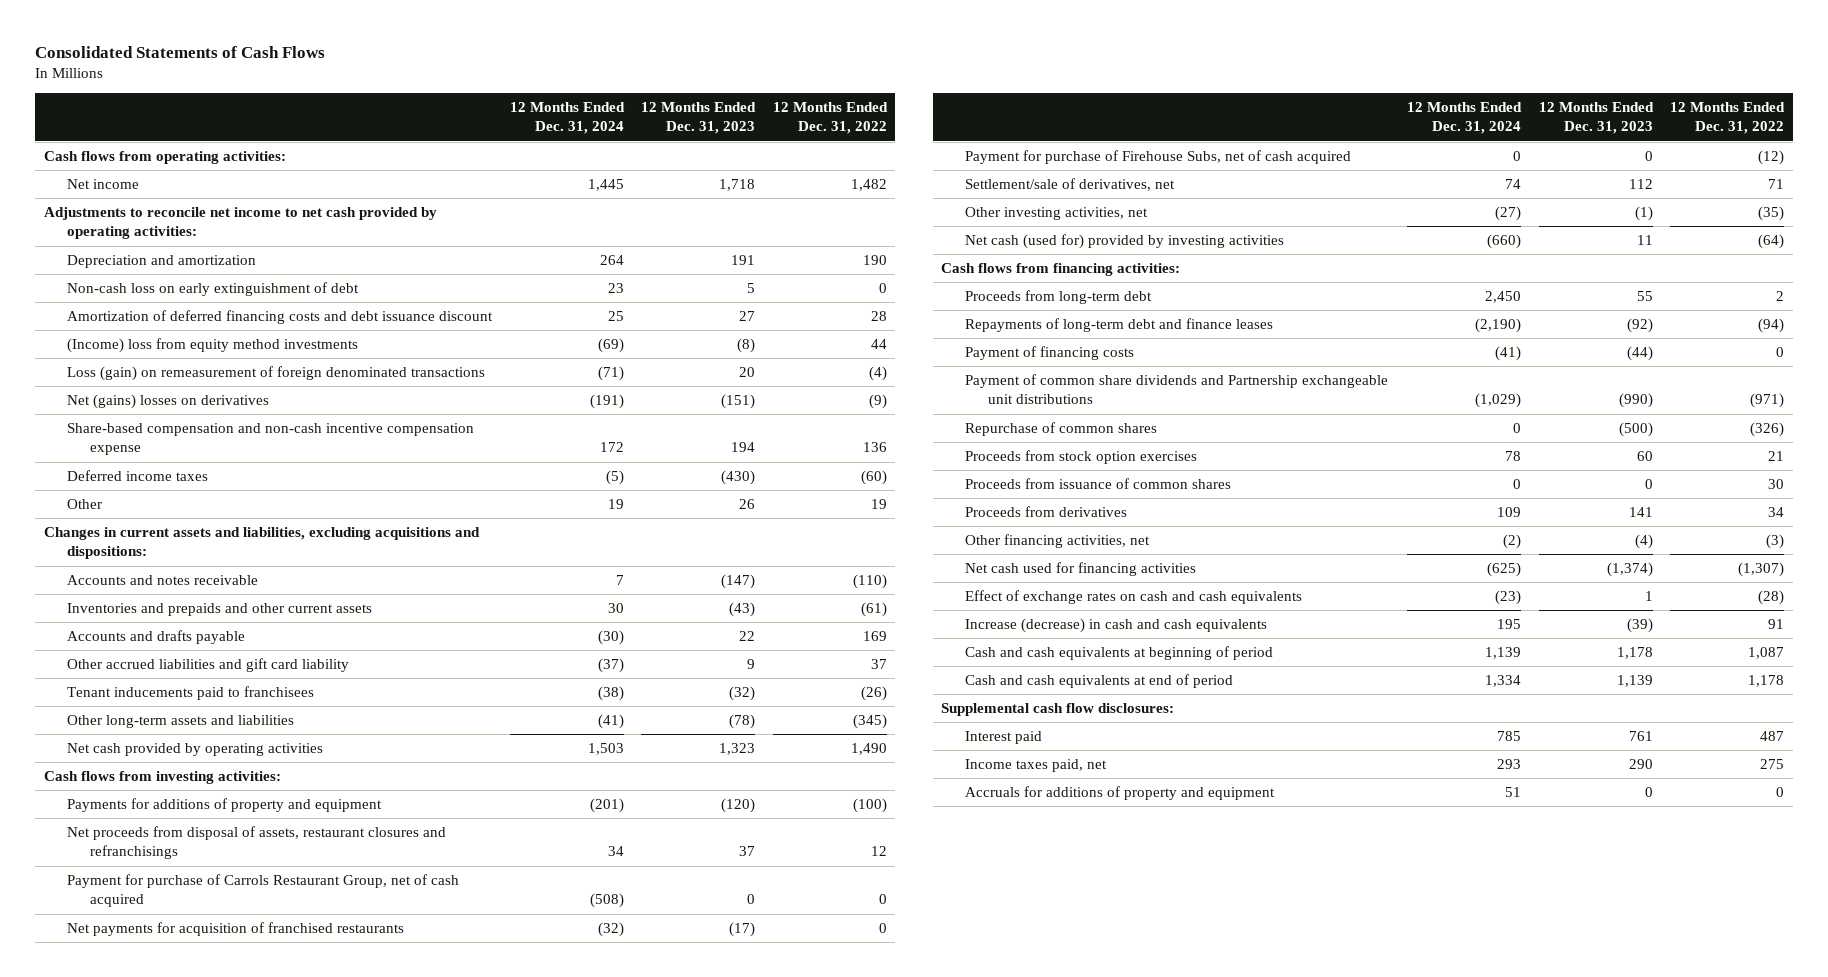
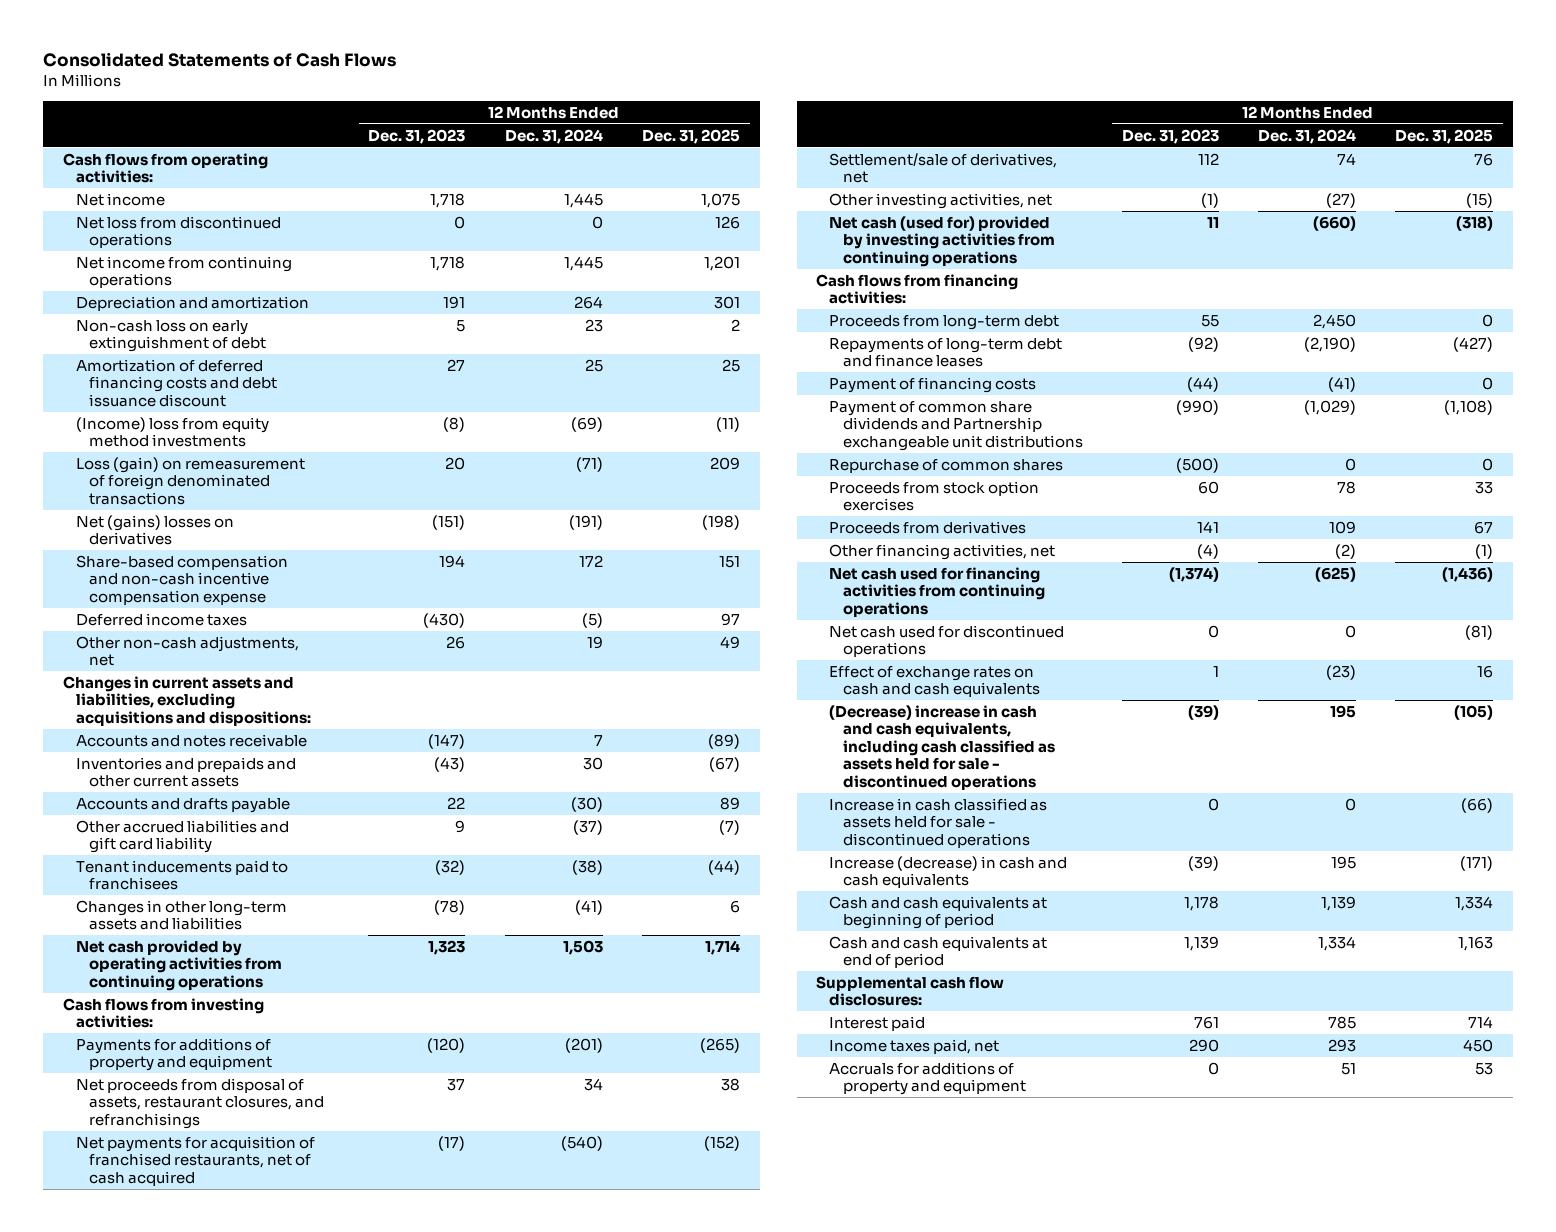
[772,102,888,135] 12 Months Ended Dec. 31, 2022 -> none
none -> [641,128,740,144] Dec. 31, 2025
[43,206,437,240] Adjustments to reconcile net income to net cash provided by operating activities: -> none
none -> [75,215,281,249] Net loss from discontinued operations
none -> [75,255,292,289] Net income from continuing operations
[67,498,103,509] Other -> [75,635,299,667] Other non-cash adjustments, net
[67,714,295,728] Other long-term assets and liabilities -> [75,899,287,931] Changes in other long-term assets and liabilities
[67,742,324,756] Net cash provided by operating activities -> [75,939,283,991] Net cash provided by operating activities from continuing operations
[67,921,405,936] Net payments for acquisition of franchised restaurants -> none
[964,149,1351,164] Payment for purchase of Firehouse Subs, net of cash acquired -> none
[67,825,447,860] Net proceeds from disposal of assets, restaurant closures and refranchisings -> [75,1077,325,1129] Net proceeds from disposal of assets, restaurant closures, and refranchisings
[67,873,460,908] Payment for purchase of Carrols Restaurant Group, net of cash acquired -> [75,1135,315,1186] Net payments for acquisition of franchised restaurants, net of cash acquired
[589,893,624,909] (508) -> [560,1135,603,1151] (540)
[747,894,756,905] 0 -> [438,1135,466,1151] (17)
[964,233,1284,249] Net cash (used for) provided by investing activities -> [829,215,1055,267] Net cash (used for) provided by investing activities from continuing operations
[964,477,1231,489] Proceeds from issuance of common shares -> none
[964,561,1196,576] Net cash used for financing activities -> [829,566,1045,617] Net cash used for financing activities from continuing operations
none -> [829,624,1065,658] Net cash used for discontinued operations
none -> [829,704,1055,791] (Decrease) increase in cash and cash equivalents, including cash classified as assets held for sale - discontinued operations
none -> [829,797,1048,848] Increase in cash classified as assets held for sale - discontinued operations

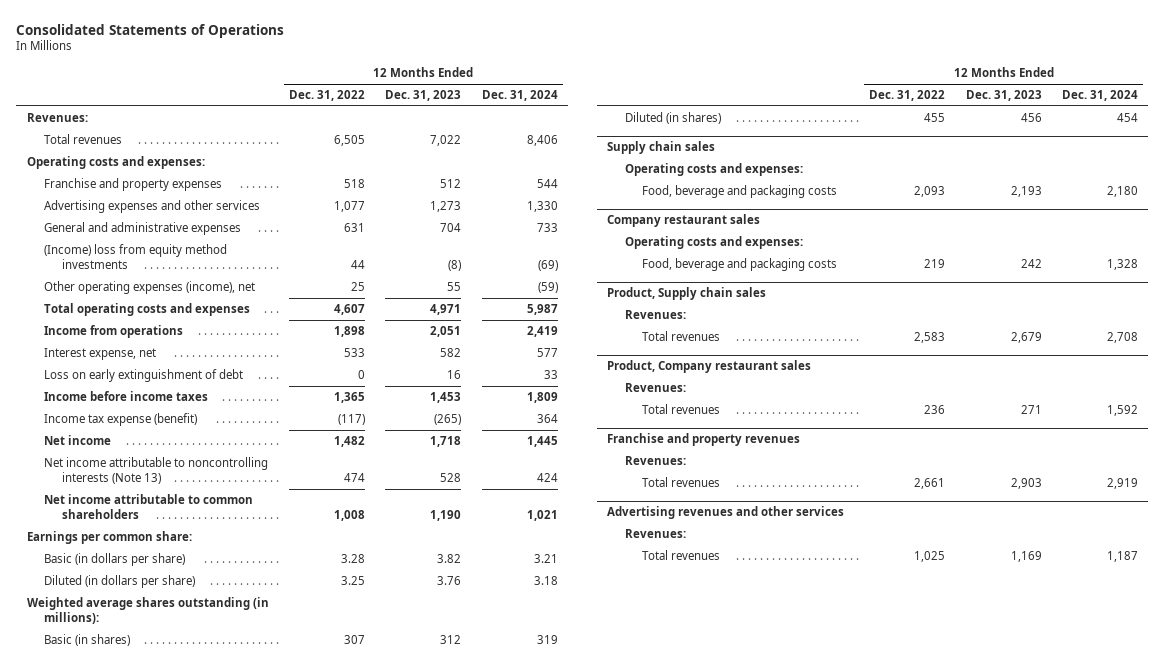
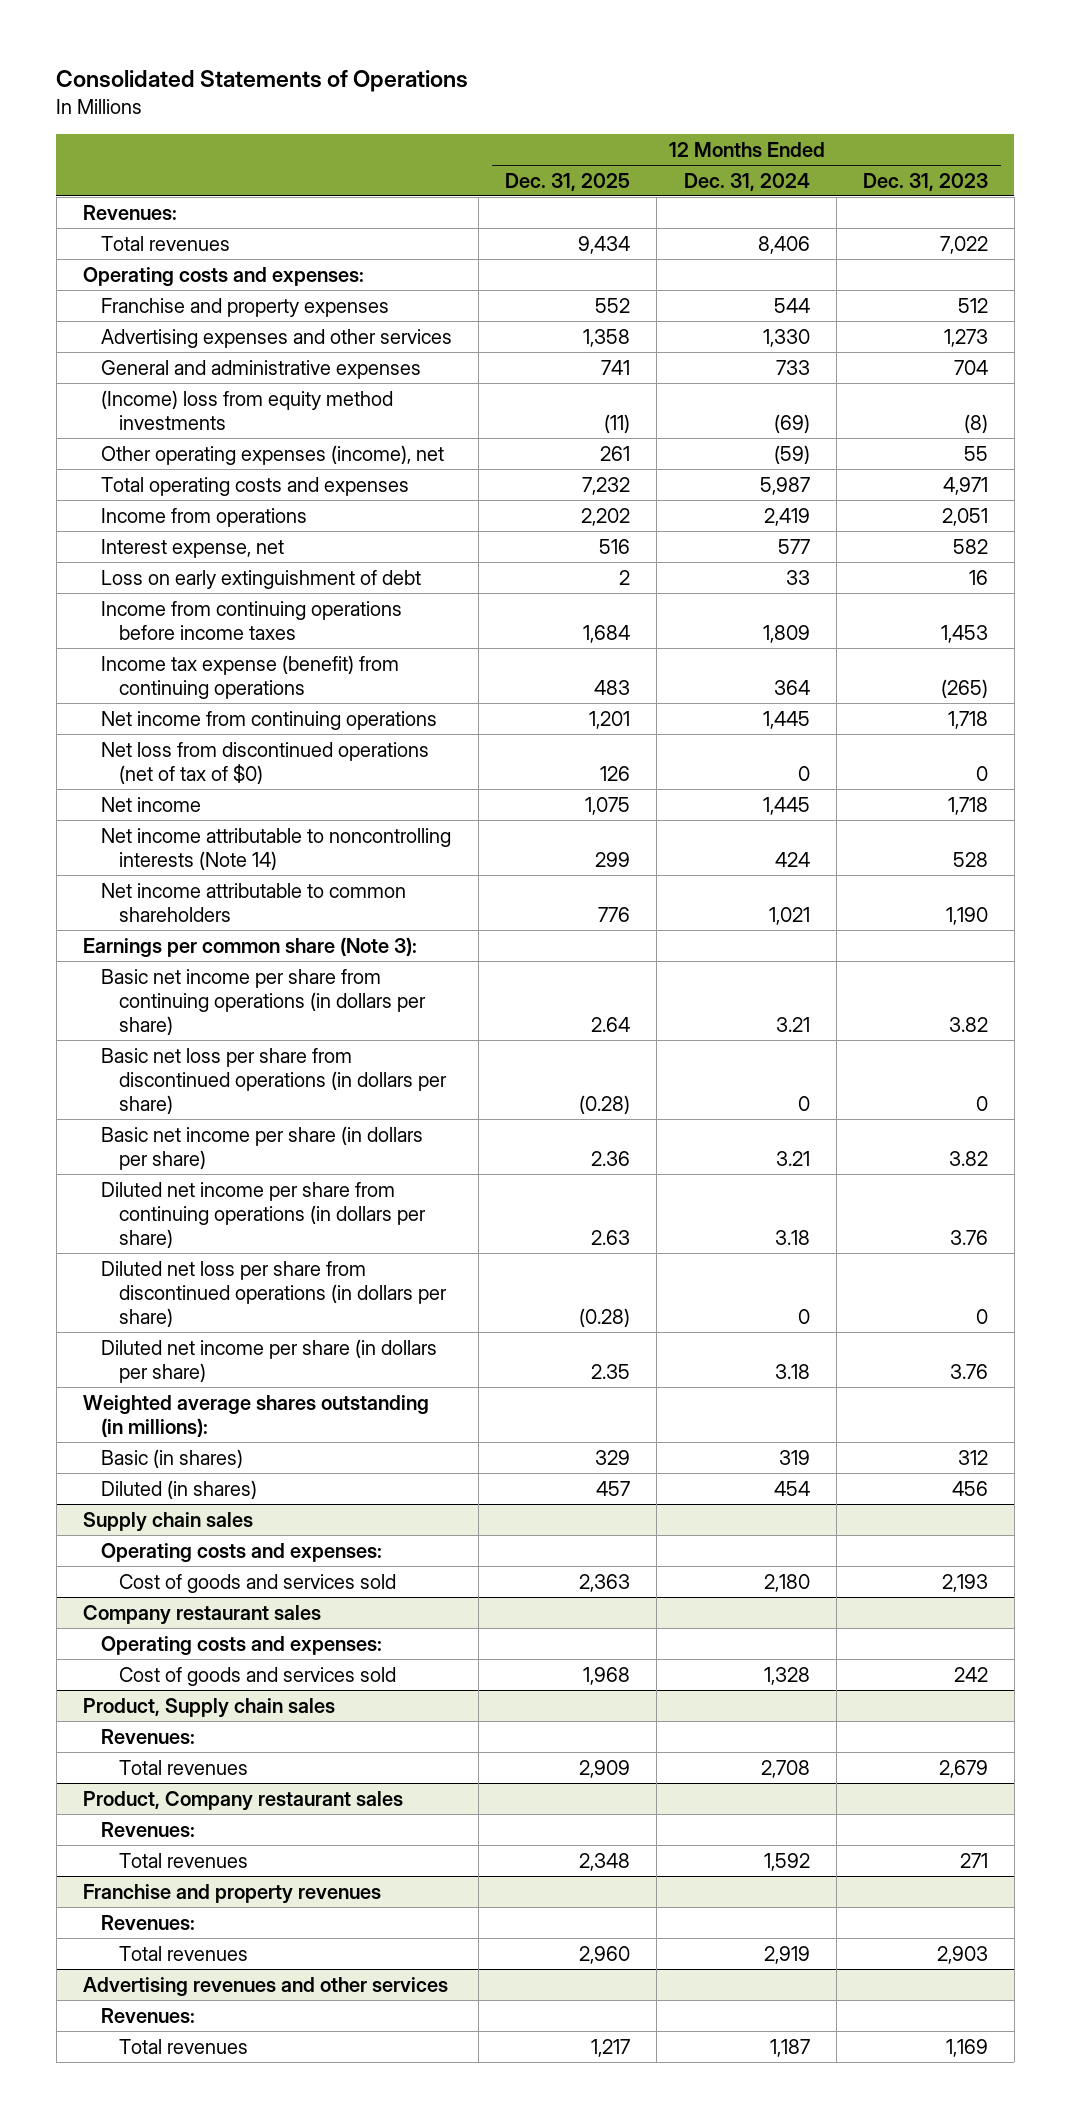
[288,90,365,102] Dec. 31, 2022 -> none
none -> [505,172,631,191] Dec. 31, 2025
[44,391,209,402] Income before income taxes -> [101,600,403,640] Income from continuing operations before income taxes
[44,413,198,427] Income tax expense (benefit) -> [101,654,400,699] Income tax expense (benefit) from continuing operations
none -> [101,710,438,730] Net income from continuing operations
none -> [101,741,430,784] Net loss from discontinued operations (net of tax of $0)
[44,457,269,484] Net income attributable to noncontrolling interests (Note 13) -> [101,827,452,870] Net income attributable to noncontrolling interests (Note 14)
[26,531,192,545] Earnings per common share: -> [83,936,418,957] Earnings per common share (Note 3):
none -> [101,968,427,1036] Basic net income per share from continuing operations (in dollars per share)
none -> [101,1047,448,1115] Basic net loss per share from discontinued operations (in dollars per share)
[44,553,186,567] Basic (in dollars per share) -> [101,1125,424,1170] Basic net income per share (in dollars per share)
none -> [101,1181,427,1249] Diluted net income per share from continuing operations (in dollars per share)
none -> [101,1260,448,1328] Diluted net loss per share from discontinued operations (in dollars per share)
[44,575,196,589] Diluted (in dollars per share) -> [101,1338,438,1383] Diluted net income per share (in dollars per share)
[642,185,838,199] Food, beverage and packaging costs -> [119,1573,397,1593] Cost of goods and services sold
[642,258,838,272] Food, beverage and packaging costs -> [119,1666,397,1686] Cost of goods and services sold

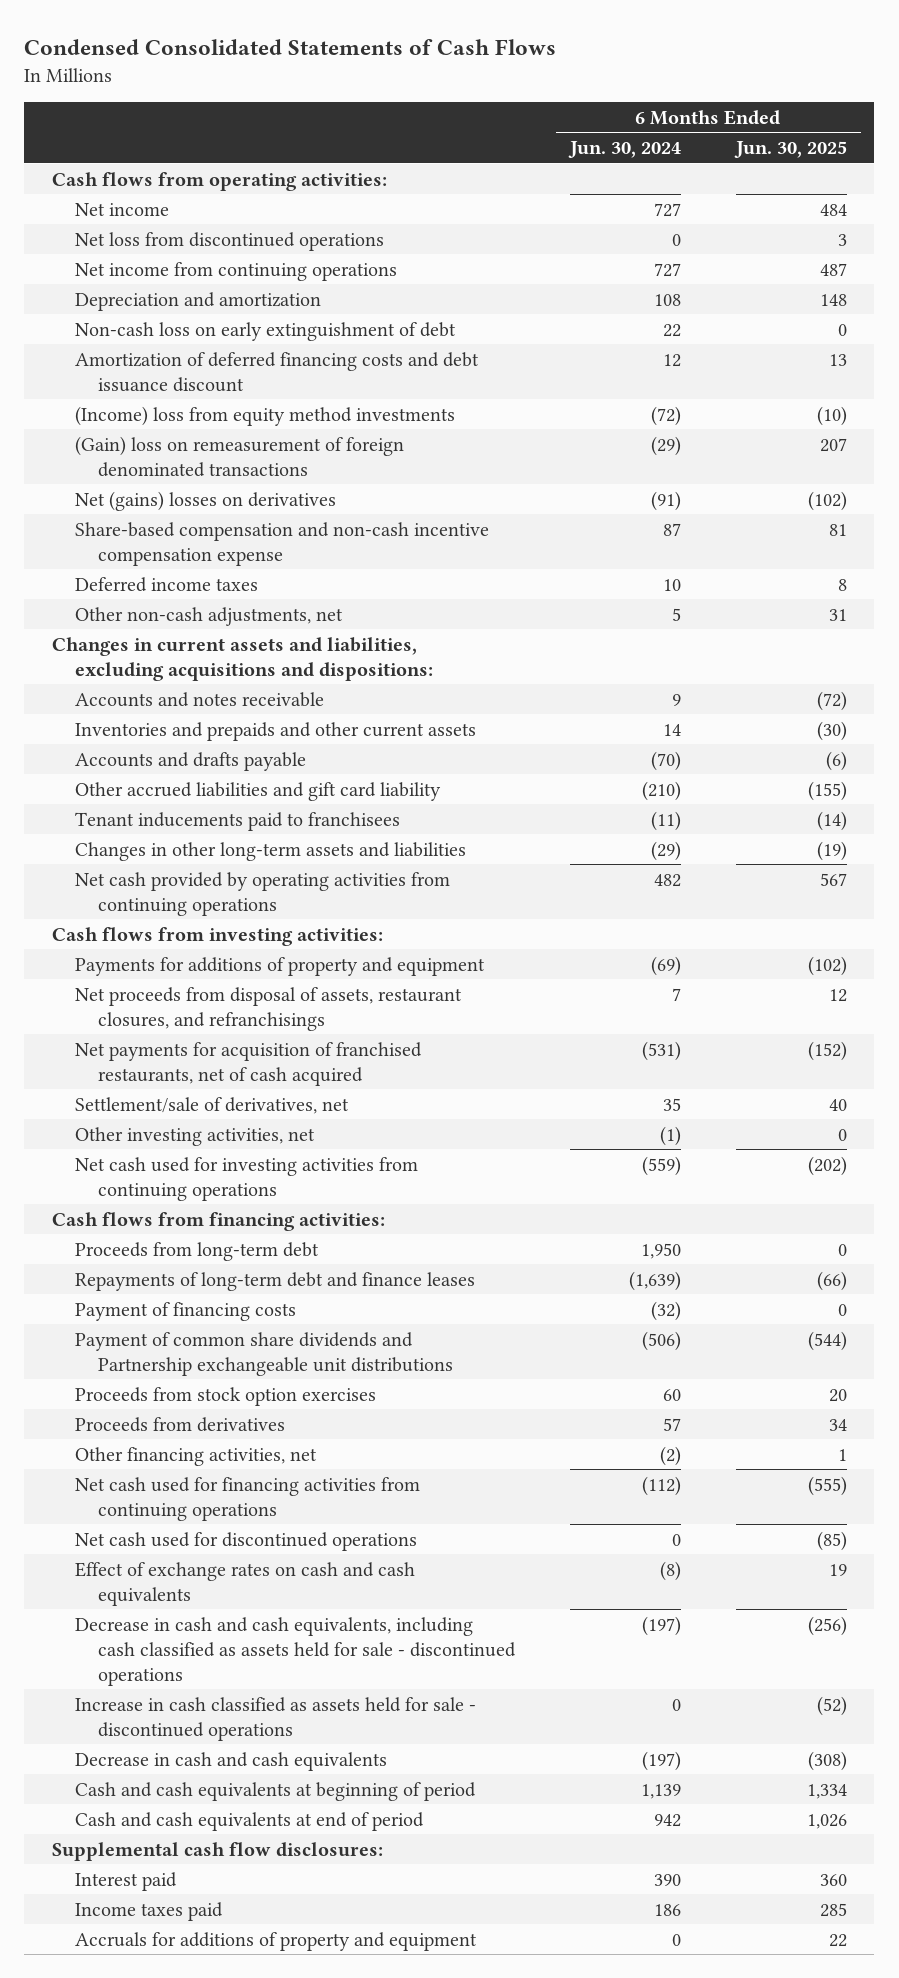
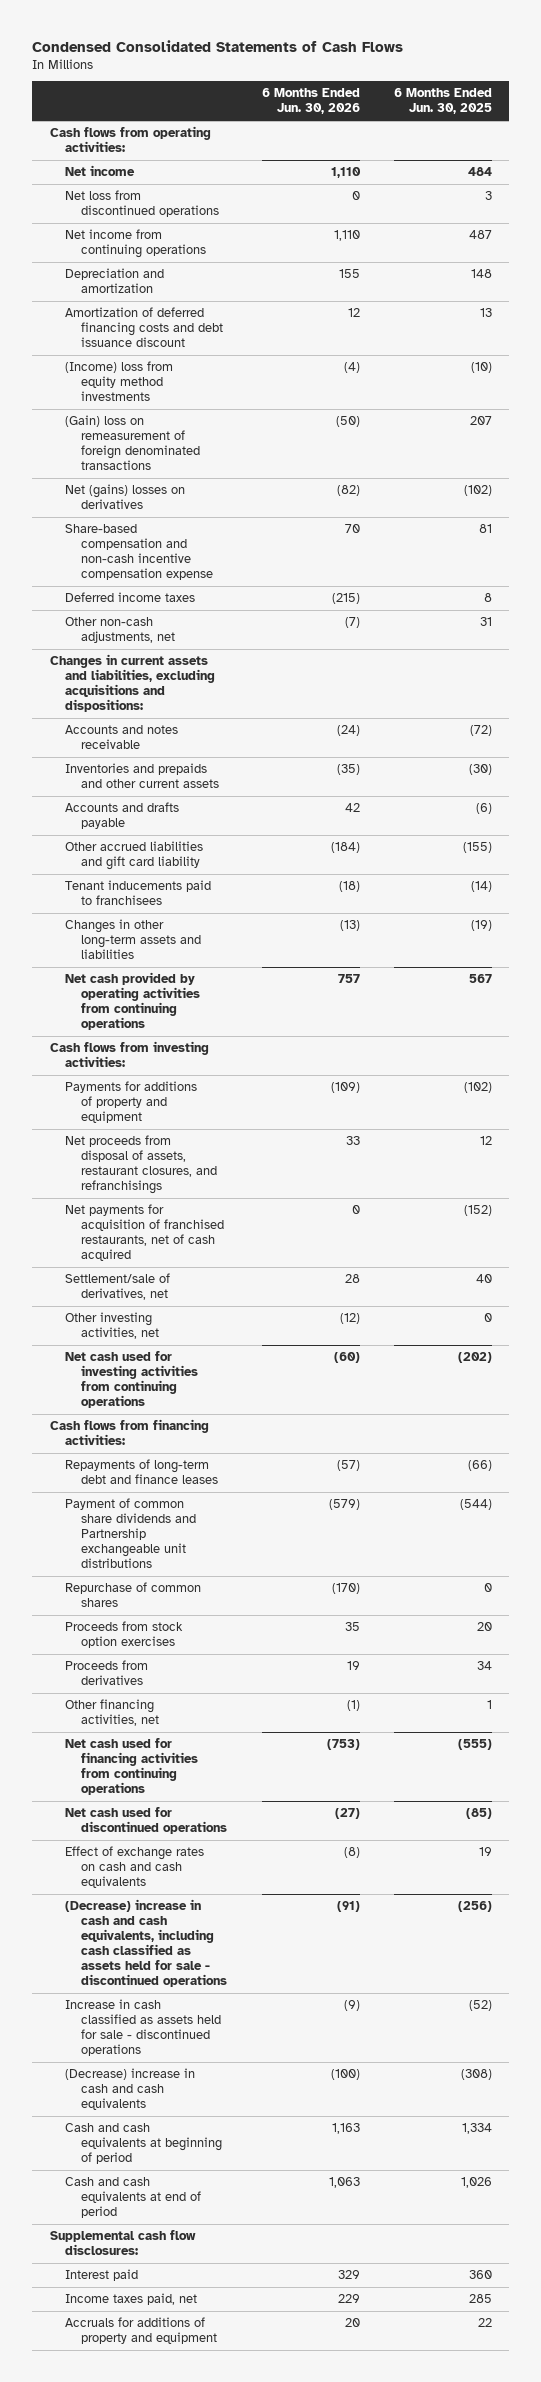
[567,141,681,159] Jun. 30, 2024 -> none
none -> [261,88,360,115] 6 Months Ended Jun. 30, 2026
[74,321,456,341] Non-cash loss on early extinguishment of debt -> none
[74,1241,319,1261] Proceeds from long-term debt -> none
[74,1301,296,1321] Payment of financing costs -> none
none -> [65,1582,202,1608] Repurchase of common shares
[74,1616,517,1686] Decrease in cash and cash equivalents, including cash classified as assets held for sale - discontinued operations -> [65,1899,228,1987] (Decrease) increase in cash and cash equivalents, including cash classified as assets held for sale - discontinued operations
[74,1751,387,1771] Decrease in cash and cash equivalents -> [65,2068,196,2111] (Decrease) increase in cash and cash equivalents
[74,1901,223,1921] Income taxes paid -> [65,2293,198,2306] Income taxes paid, net

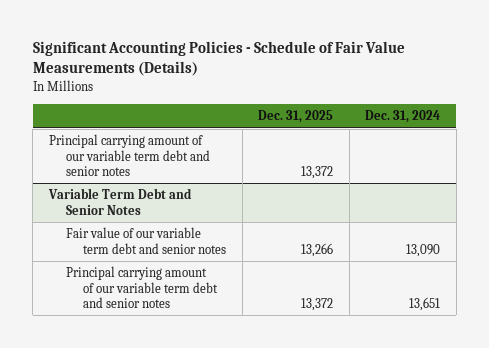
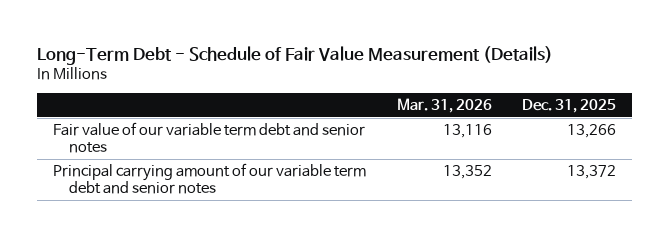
[32,40,405,77] Significant Accounting Policies - Schedule of Fair Value Measurements (Details) -> [37,45,554,65] Long-Term Debt - Schedule of Fair Value Measurement (Details)
[365,110,441,124] Dec. 31, 2024 -> none
none -> [396,98,492,114] Mar. 31, 2026
[48,134,210,176] Principal carrying amount of our variable term debt and senior notes -> none
[47,188,192,215] Variable Term Debt and Senior Notes -> none

